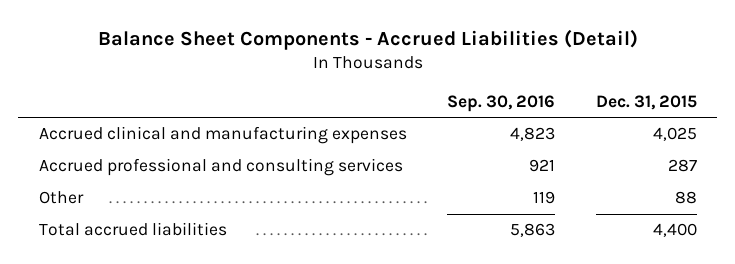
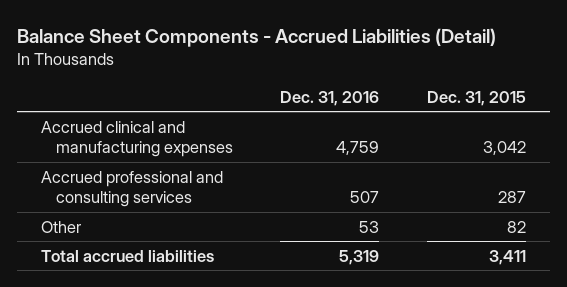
[447,95,556,113] Sep. 30, 2016 -> none
none -> [280,90,380,106] Dec. 31, 2016
[652,127,697,142] 4,025 -> [482,141,526,156] 3,042
[674,191,697,205] 88 -> [506,220,526,233] 82
[652,223,697,238] 4,400 -> [488,249,526,265] 3,411

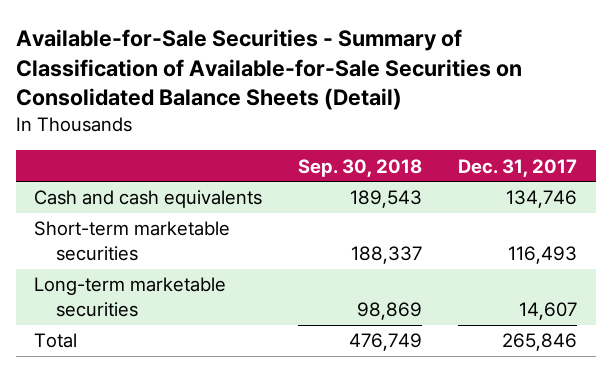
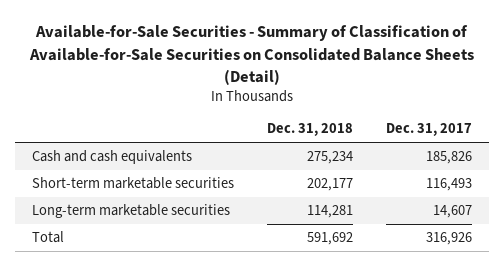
[298,158,423,177] Sep. 30, 2018 -> none
none -> [267,123,354,137] Dec. 31, 2018
[506,190,578,209] 134,746 -> [426,151,473,165] 185,826
[502,333,578,352] 265,846 -> [426,232,473,246] 316,926

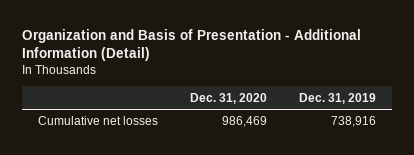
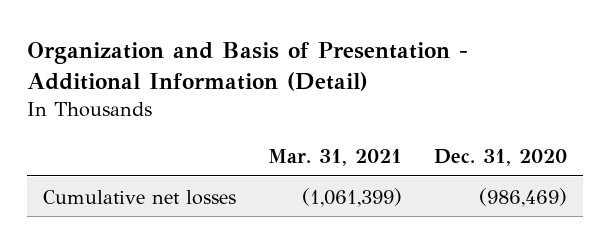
[298,92,376,104] Dec. 31, 2019 -> none
none -> [267,149,402,167] Mar. 31, 2021
[221,116,267,128] 986,469 -> [478,187,567,207] (986,469)

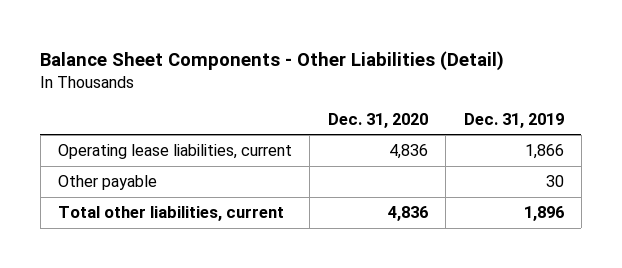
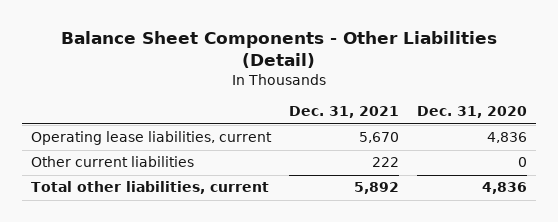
[463,112,564,128] Dec. 31, 2019 -> none
none -> [289,106,400,119] Dec. 31, 2021
[58,175,158,191] Other payable -> none
none -> [30,156,194,168] Other current liabilities

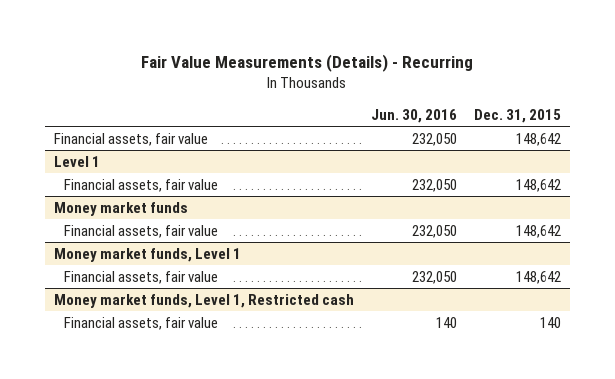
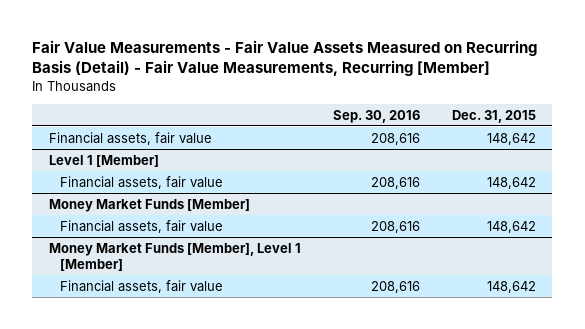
[141,53,474,72] Fair Value Measurements (Details) - Recurring -> [32,39,538,77] Fair Value Measurements - Fair Value Assets Measured on Recurring Basis (Detail) - Fair Value Measurements, Recurring [Member]
[370,108,457,123] Jun. 30, 2016 -> none
none -> [332,109,420,123] Sep. 30, 2016
[53,156,100,168] Level 1 -> [48,154,159,167] Level 1 [Member]
[53,202,188,217] Money market funds -> [48,198,250,212] Money Market Funds [Member]
[53,248,241,263] Money market funds, Level 1 -> [48,242,301,271] Money Market Funds [Member], Level 1 [Member]
[53,294,354,309] Money market funds, Level 1, Restricted cash -> none
[64,317,219,331] Financial assets, fair value -> none

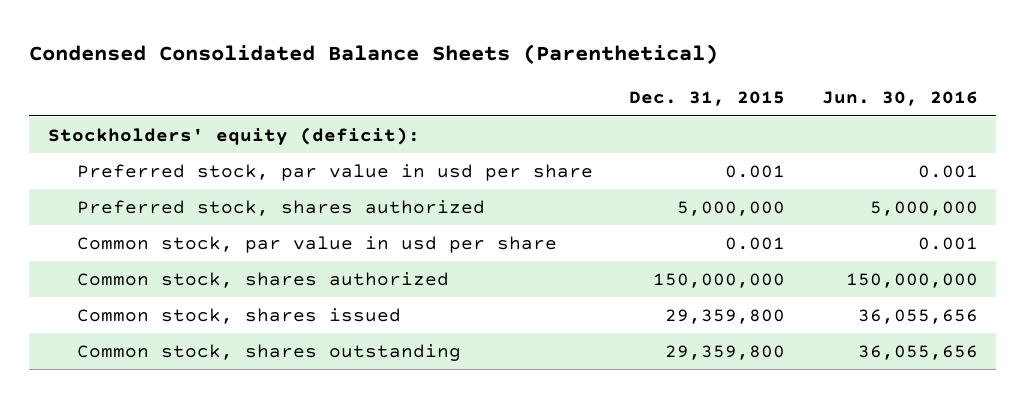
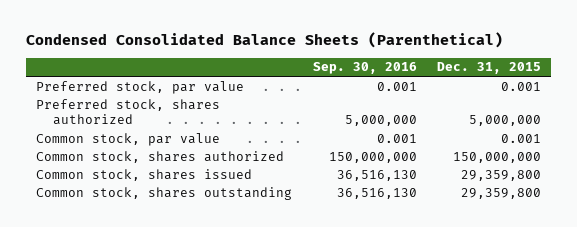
[821,91,978,107] Jun. 30, 2016 -> none
none -> [312,62,417,75] Sep. 30, 2016
[47,126,420,145] Stockholders' equity (deficit): -> none
[76,163,593,181] Preferred stock, par value in usd per share -> [35,80,244,94] Preferred stock, par value
[76,235,557,253] Common stock, par value in usd per share -> [35,132,220,146] Common stock, par value

